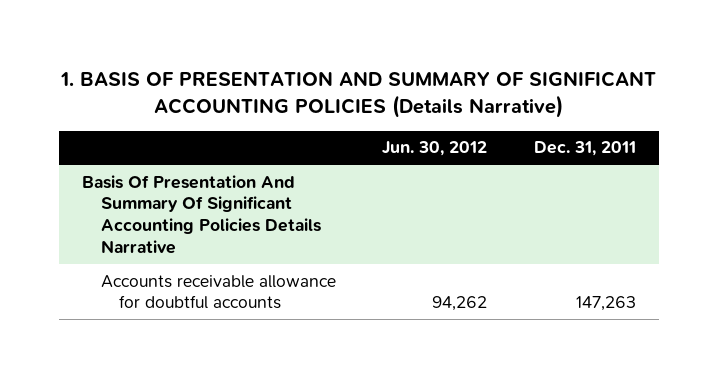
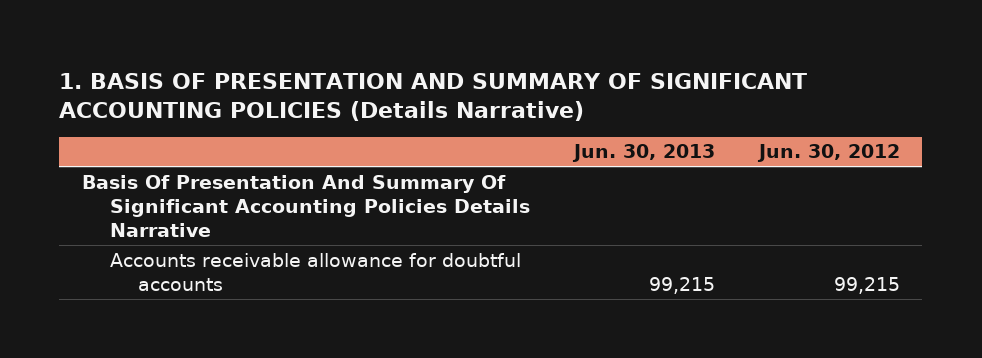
[534,141,637,157] Dec. 31, 2011 -> none
none -> [572,144,716,163] Jun. 30, 2013
[432,296,488,312] 94,262 -> [834,276,901,294] 99,215

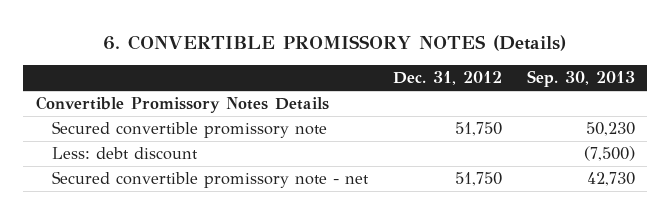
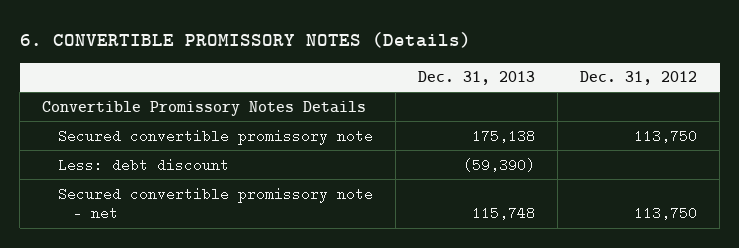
[526,70,635,88] Sep. 30, 2013 -> none
none -> [417,71,535,86] Dec. 31, 2013
[454,122,502,137] 51,750 -> [633,128,697,143] 113,750
[454,172,502,187] 51,750 -> [633,206,697,221] 113,750

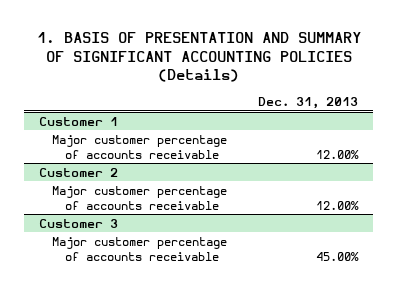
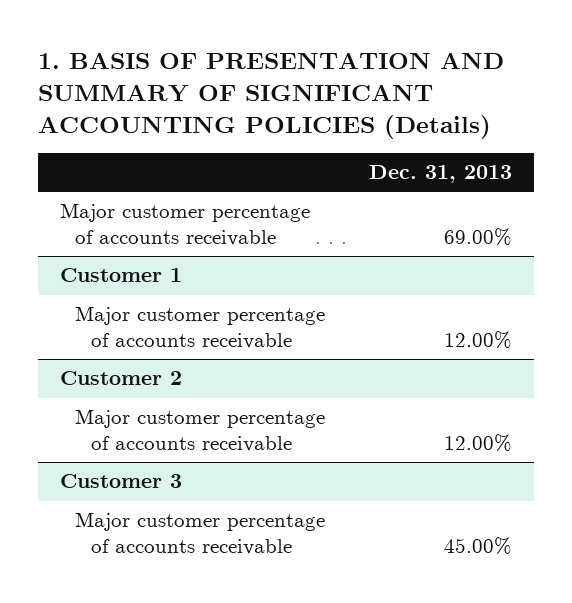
none -> [59,203,310,246] Major customer percentage of accounts receivable

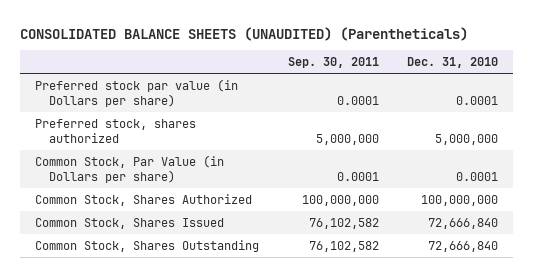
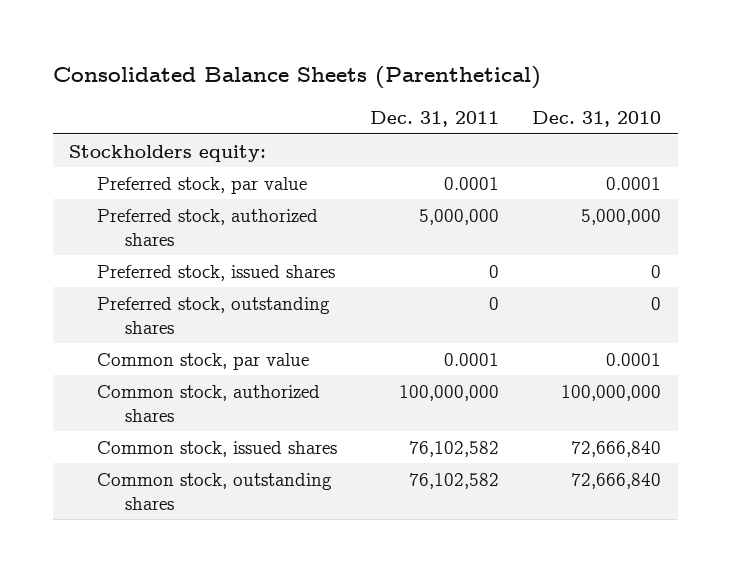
[20,26,469,41] CONSOLIDATED BALANCE SHEETS (UNAUDITED) (Parentheticals) -> [52,66,541,90] Consolidated Balance Sheets (Parenthetical)
[287,57,379,69] Sep. 30, 2011 -> none
none -> [370,111,500,128] Dec. 31, 2011
none -> [69,144,267,162] Stockholders equity:
[34,78,238,107] Preferred stock par value (in Dollars per share) -> [96,176,307,194] Preferred stock, par value
[34,118,196,143] Preferred stock, shares authorized -> [96,208,318,246] Preferred stock, authorized shares
none -> [96,264,335,281] Preferred stock, issued shares
none -> [96,296,330,334] Preferred stock, outstanding shares
[34,154,224,183] Common Stock, Par Value (in Dollars per share) -> [96,352,309,370] Common stock, par value
[34,193,252,206] Common Stock, Shares Authorized -> [96,384,320,422] Common stock, authorized shares
[34,217,224,229] Common Stock, Shares Issued -> [96,440,337,457] Common stock, issued shares
[34,239,259,252] Common Stock, Shares Outstanding -> [96,472,332,510] Common stock, outstanding shares

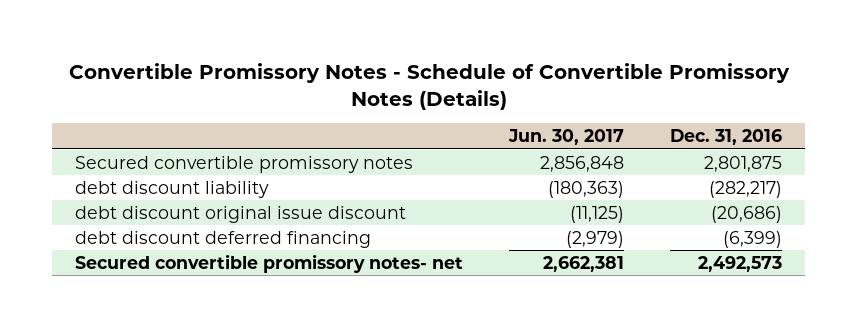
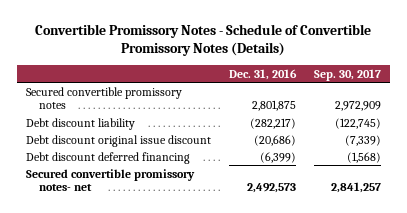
[508,128,625,145] Jun. 30, 2017 -> none
none -> [314,68,382,81] Sep. 30, 2017
[74,180,269,198] debt discount liability -> [25,117,135,130] Debt discount liability
[74,205,406,223] debt discount original issue discount -> [25,134,211,147] Debt discount original issue discount
[74,230,371,248] debt discount deferred financing -> [25,151,190,164] Debt discount deferred financing

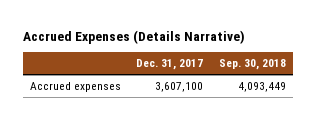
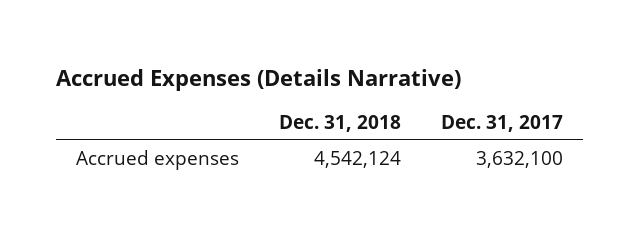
[218,59,286,71] Sep. 30, 2018 -> none
none -> [279,115,402,133] Dec. 31, 2018
[155,82,204,93] 3,607,100 -> [476,151,564,169] 3,632,100

